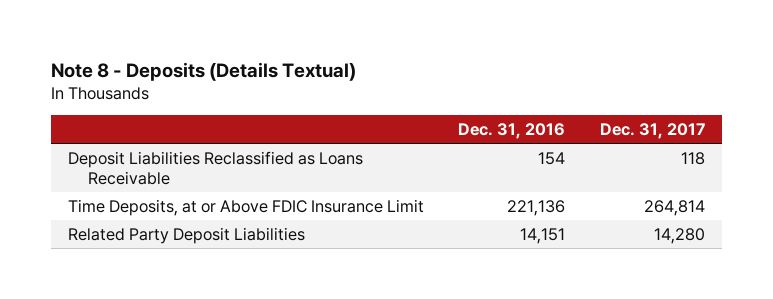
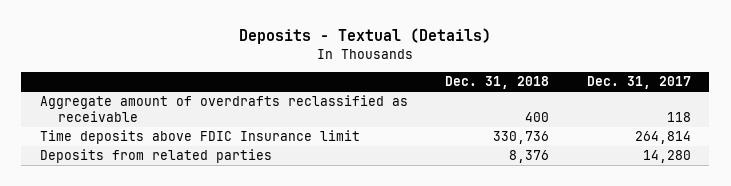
[50,61,356,81] Note 8 - Deposits (Details Textual) -> [239,28,492,45] Deposits - Textual (Details)
[458,123,566,140] Dec. 31, 2016 -> none
none -> [445,76,550,90] Dec. 31, 2018
[68,150,364,185] Deposit Liabilities Reclassified as Loans Receivable -> [40,95,409,123] Aggregate amount of overdrafts reclassified as receivable
[68,198,425,216] Time Deposits, at or Above FDIC Insurance Limit -> [40,130,361,145] Time deposits above FDIC Insurance limit
[68,226,306,244] Related Party Deposit Liabilities -> [40,149,273,164] Deposits from related parties

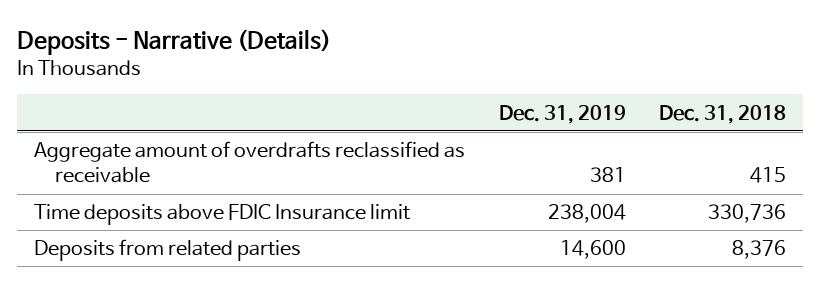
[239,28,492,45] Deposits - Textual (Details) -> [17,28,332,55] Deposits - Narrative (Details)
[586,76,691,90] Dec. 31, 2017 -> none
none -> [498,104,626,124] Dec. 31, 2019
[525,112,550,123] 400 -> [750,167,787,184] 415

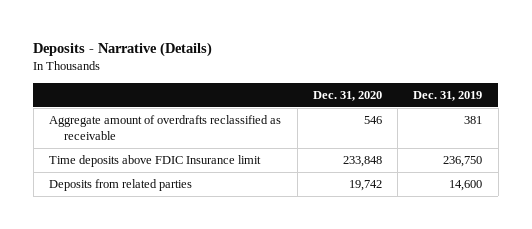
[659,104,787,124] Dec. 31, 2018 -> none
none -> [312,90,382,101] Dec. 31, 2020
[547,204,626,224] 238,004 -> [443,156,483,168] 236,750

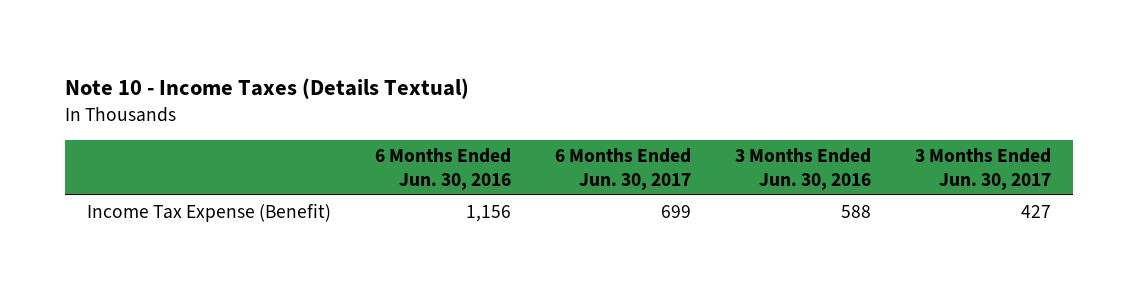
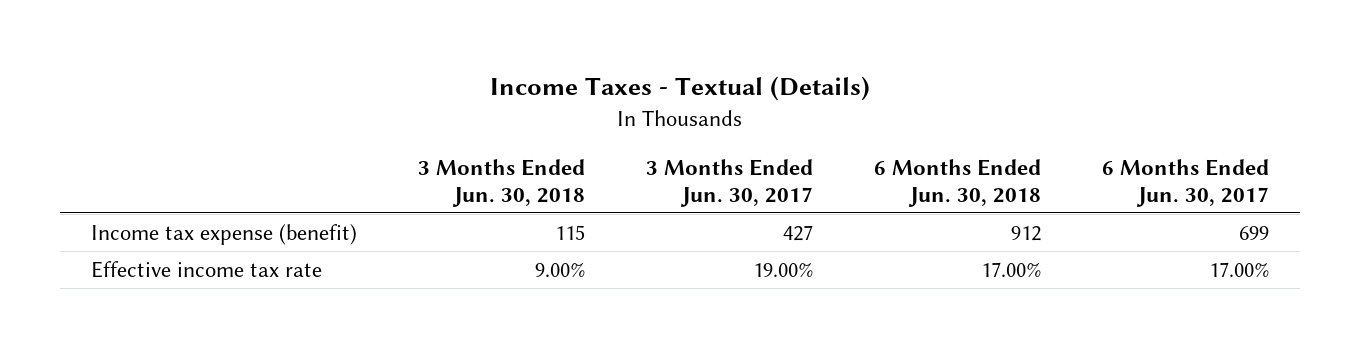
[64,77,469,99] Note 10 - Income Taxes (Details Textual) -> [490,76,871,102] Income Taxes - Textual (Details)
[374,148,511,191] 6 Months Ended Jun. 30, 2016 -> none
[734,148,871,191] 3 Months Ended Jun. 30, 2016 -> none
none -> [417,158,585,207] 3 Months Ended Jun. 30, 2018
none -> [874,158,1042,207] 6 Months Ended Jun. 30, 2018
[86,202,331,222] Income Tax Expense (Benefit) -> [90,223,357,245] Income tax expense (benefit)
none -> [90,260,322,278] Effective income tax rate

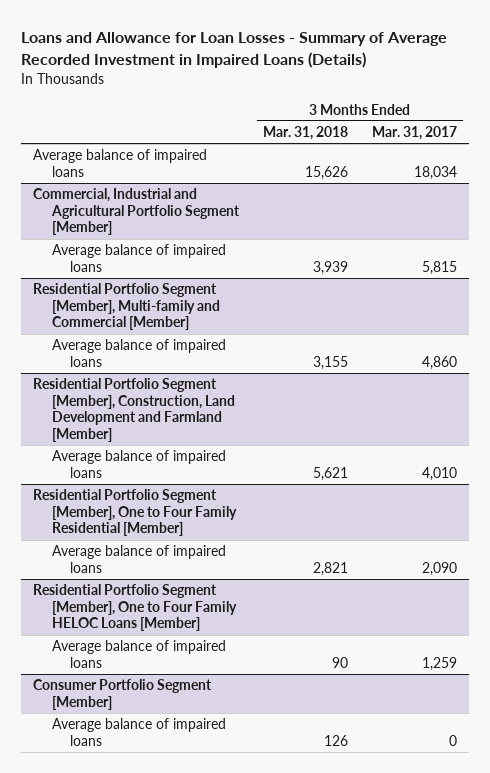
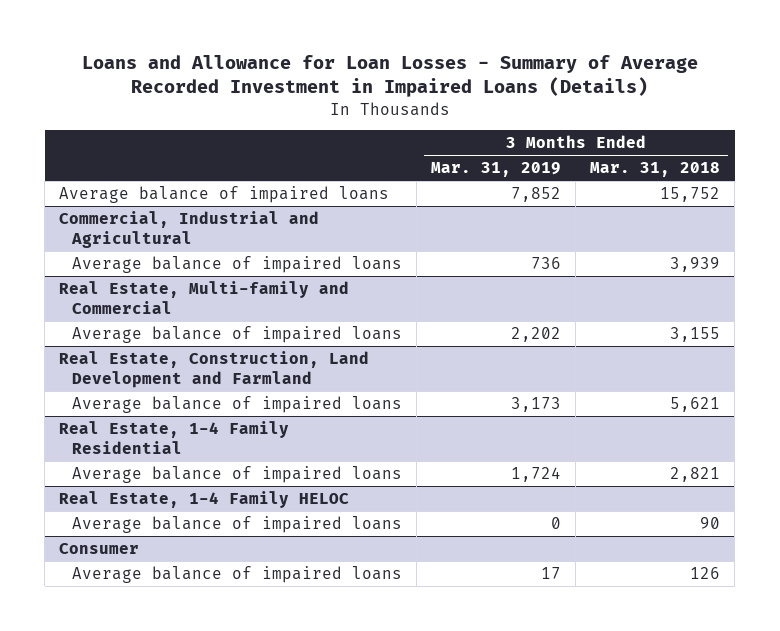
[372,126,458,141] Mar. 31, 2017 -> none
none -> [431,162,562,178] Mar. 31, 2019
[304,165,348,180] 15,626 -> [660,186,721,202] 15,752
[33,188,240,236] Commercial, Industrial and Agricultural Portfolio Segment [Member] -> [59,210,320,248] Commercial, Industrial and Agricultural
[33,283,220,331] Residential Portfolio Segment [Member], Multi-family and Commercial [Member] -> none
none -> [59,280,350,314] Real Estate, Multi-family and Commercial
[33,378,235,442] Residential Portfolio Segment [Member], Construction, Land Development and Farmland [Member] -> none
none -> [59,350,370,388] Real Estate, Construction, Land Development and Farmland
[33,489,237,537] Residential Portfolio Segment [Member], One to Four Family Residential [Member] -> none
none -> [59,420,290,454] Real Estate, 1-4 Family Residential
[33,584,237,632] Residential Portfolio Segment [Member], One to Four Family HELOC Loans [Member] -> none
none -> [59,490,350,508] Real Estate, 1-4 Family HELOC
[33,679,213,710] Consumer Portfolio Segment [Member] -> [59,542,140,554] Consumer

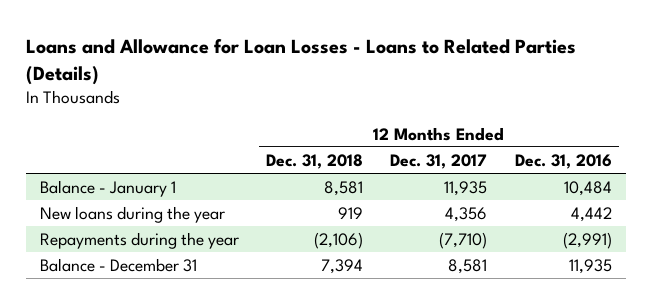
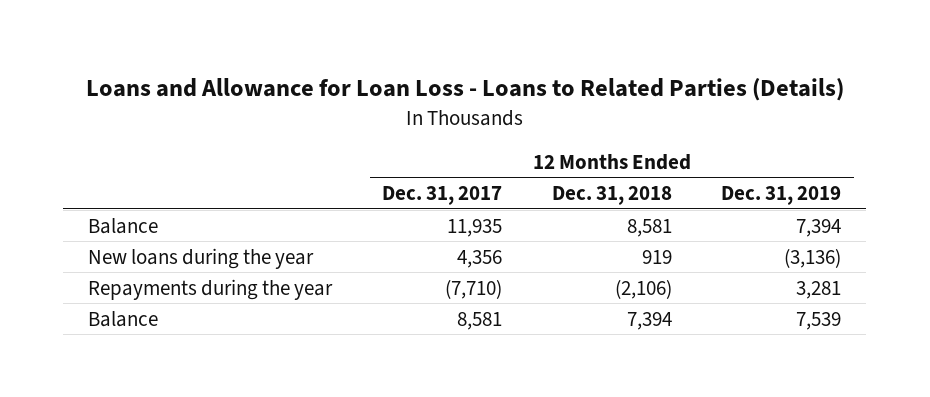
[25,38,576,85] Loans and Allowance for Loan Losses - Loans to Related Parties (Details) -> [85,78,844,102] Loans and Allowance for Loan Loss - Loans to Related Parties (Details)
[514,153,612,169] Dec. 31, 2016 -> none
none -> [721,186,842,206] Dec. 31, 2019
[39,179,176,197] Balance - January 1 -> [88,217,159,234] Balance
[39,257,197,272] Balance - December 31 -> [88,310,159,327] Balance

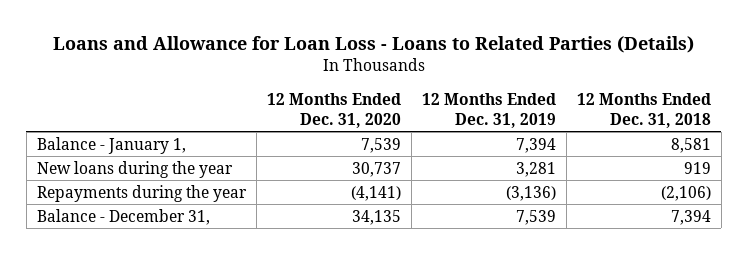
[381,186,502,206] Dec. 31, 2017 -> none
none -> [266,92,401,128] 12 Months Ended Dec. 31, 2020
[88,217,159,234] Balance -> [36,136,186,154] Balance - January 1,
[784,247,842,268] (3,136) -> [515,161,556,177] 3,281
[796,280,842,299] 3,281 -> [505,185,556,201] (3,136)
[88,310,159,327] Balance -> [36,208,210,225] Balance - December 31,

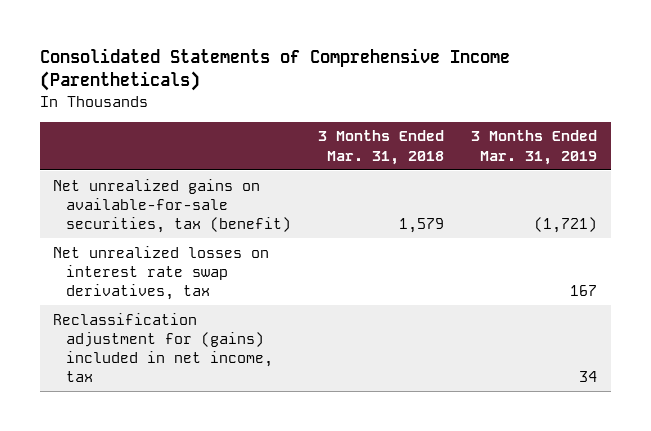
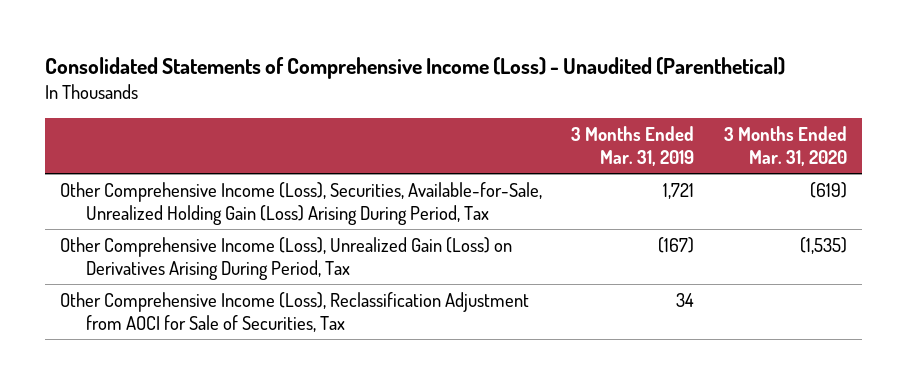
[39,48,510,92] Consolidated Statements of Comprehensive Income (Parentheticals) -> [44,56,785,79] Consolidated Statements of Comprehensive Income (Loss) - Unaudited (Parenthetical)
[318,130,445,165] 3 Months Ended Mar. 31, 2018 -> none
none -> [723,125,847,166] 3 Months Ended Mar. 31, 2020
[53,178,292,234] Net unrealized gains on available-for-sale securities, tax (benefit) -> [59,182,542,225] Other Comprehensive Income (Loss), Securities, Available-for-Sale, Unrealized Holding Gain (Loss) Arising During Period, Tax
[534,217,598,234] (1,721) -> [663,183,695,200] 1,721
[53,245,270,301] Net unrealized losses on interest rate swap derivatives, tax -> [59,237,512,280] Other Comprehensive Income (Loss), Unrealized Gain (Loss) on Derivatives Arising During Period, Tax
[570,285,598,297] 167 -> [658,237,695,254] (167)
[53,312,274,383] Reclassification adjustment for (gains) included in net income, tax -> [59,292,529,332] Other Comprehensive Income (Loss), Reclassification Adjustment from AOCI for Sale of Securities, Tax

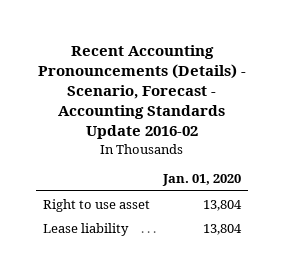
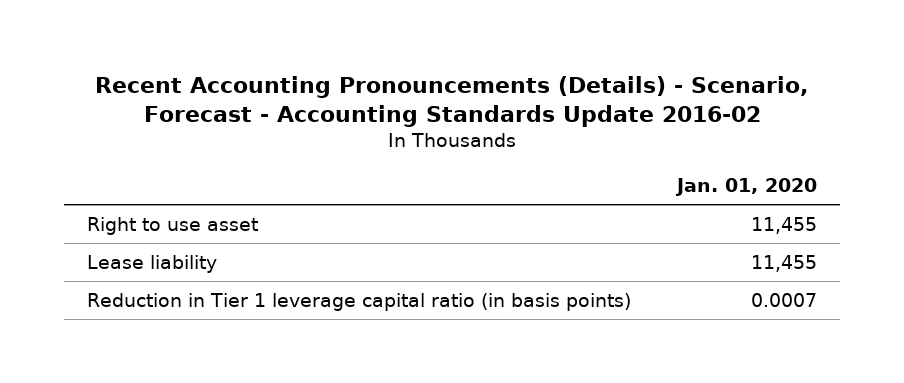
[203,199,243,211] 13,804 -> [750,216,817,234] 11,455
[203,223,243,235] 13,804 -> [750,254,817,272] 11,455
none -> [86,292,631,311] Reduction in Tier 1 leverage capital ratio (in basis points)

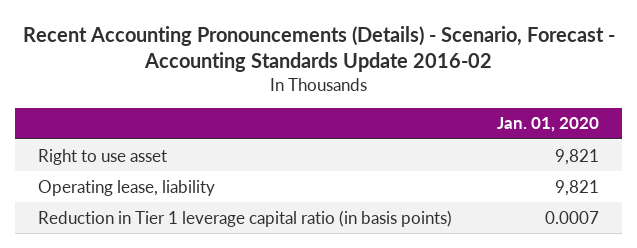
[750,216,817,234] 11,455 -> [555,148,600,165] 9,821
[86,254,217,273] Lease liability -> [38,179,216,196] Operating lease, liability
[750,254,817,272] 11,455 -> [555,179,600,196] 9,821

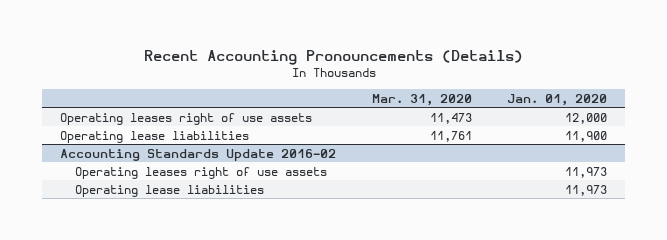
[22,25,615,72] Recent Accounting Pronouncements (Details) - Scenario, Forecast - Accounting Standards Update 2016-02 -> [143,49,523,65] Recent Accounting Pronouncements (Details)
none -> [371,93,472,106] Mar. 31, 2020
[38,209,453,227] Reduction in Tier 1 leverage capital ratio (in basis points) -> none
[38,148,168,165] Right to use asset -> [59,112,312,125] Operating leases right of use assets
[555,148,600,165] 9,821 -> [565,112,608,124] 12,000
[38,179,216,196] Operating lease, liability -> [59,130,249,143] Operating lease liabilities
[555,179,600,196] 9,821 -> [565,130,608,142] 11,900
none -> [59,148,336,161] Accounting Standards Update 2016-02
none -> [75,166,328,179] Operating leases right of use assets
none -> [75,184,265,197] Operating lease liabilities

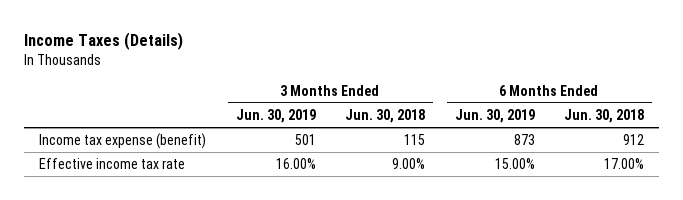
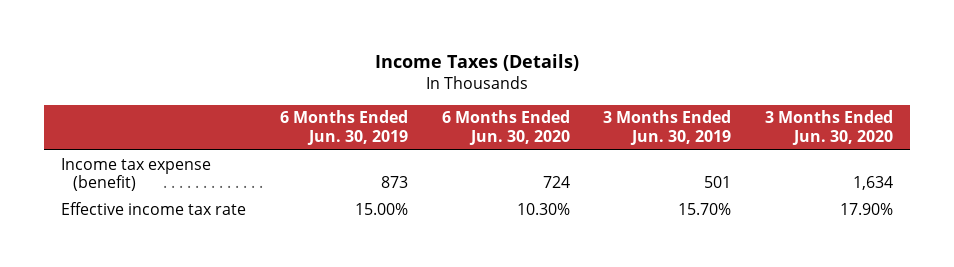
[345,108,426,123] Jun. 30, 2018 -> none
[564,108,645,123] Jun. 30, 2018 -> none
none -> [441,110,570,145] 6 Months Ended Jun. 30, 2020
none -> [764,110,893,145] 3 Months Ended Jun. 30, 2020
[275,158,316,170] 16.00% -> [678,202,732,215] 15.70%

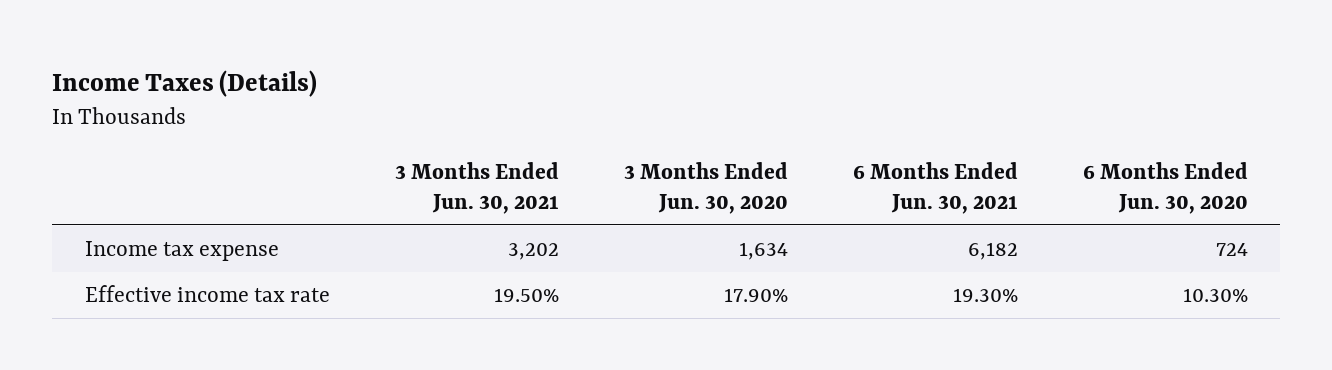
[279,110,408,145] 6 Months Ended Jun. 30, 2019 -> none
[603,110,732,145] 3 Months Ended Jun. 30, 2019 -> none
none -> [394,162,559,215] 3 Months Ended Jun. 30, 2021
none -> [852,162,1018,215] 6 Months Ended Jun. 30, 2021
[61,157,212,192] Income tax expense (benefit) -> [84,240,279,261] Income tax expense

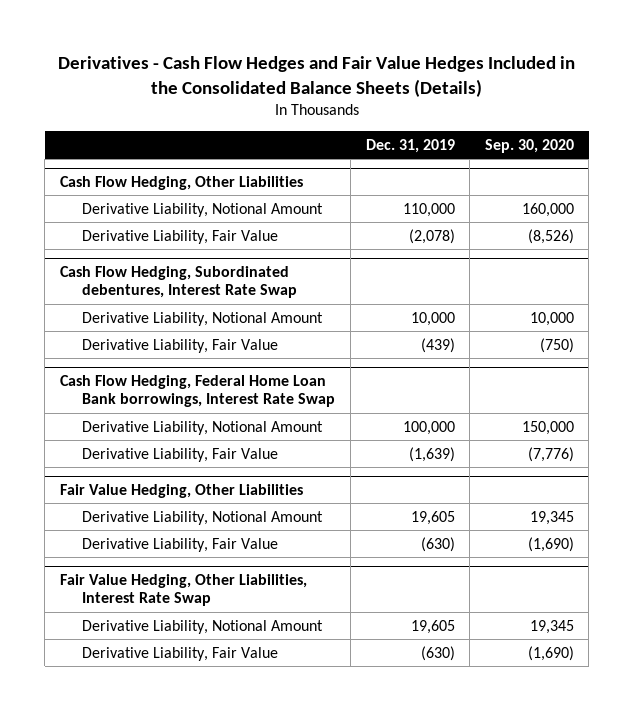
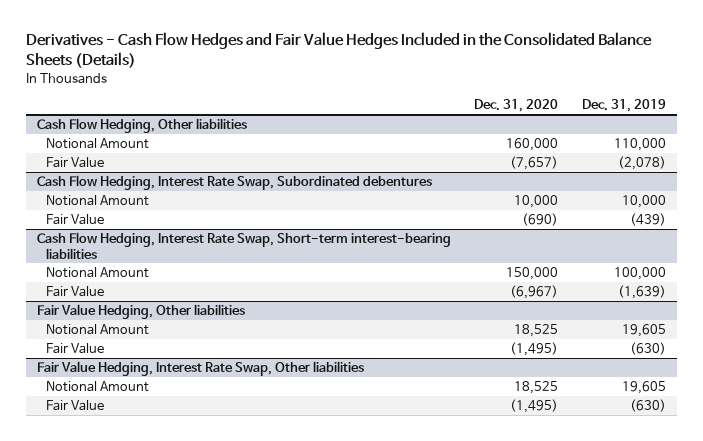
[484,138,574,153] Sep. 30, 2020 -> none
none -> [474,99,559,113] Dec. 31, 2020
[59,374,336,408] Cash Flow Hedging, Federal Home Loan Bank borrowings, Interest Rate Swap -> none
[59,175,303,190] Cash Flow Hedging, Other Liabilities -> [37,118,248,134] Cash Flow Hedging, Other liabilities
[82,202,324,217] Derivative Liability, Notional Amount -> [46,138,150,150] Notional Amount
[82,229,279,244] Derivative Liability, Fair Value -> [46,157,105,169] Fair Value
[59,265,298,299] Cash Flow Hedging, Subordinated debentures, Interest Rate Swap -> [37,175,433,191] Cash Flow Hedging, Interest Rate Swap, Subordinated debentures
[82,311,324,326] Derivative Liability, Notional Amount -> [46,195,150,207] Notional Amount
[82,338,279,353] Derivative Liability, Fair Value -> [46,214,105,226] Fair Value
none -> [37,232,452,259] Cash Flow Hedging, Interest Rate Swap, Short-term interest-bearing liabilities
[82,420,324,435] Derivative Liability, Notional Amount -> [46,267,150,279] Notional Amount
[82,447,279,462] Derivative Liability, Fair Value -> [46,286,105,298] Fair Value
[59,483,303,498] Fair Value Hedging, Other Liabilities -> [37,304,246,320] Fair Value Hedging, Other liabilities
[82,510,324,525] Derivative Liability, Notional Amount -> [46,324,150,336] Notional Amount
[82,537,279,552] Derivative Liability, Fair Value -> [46,343,105,355] Fair Value
[59,573,307,607] Fair Value Hedging, Other Liabilities, Interest Rate Swap -> [37,361,365,377] Fair Value Hedging, Interest Rate Swap, Other liabilities
[82,619,324,634] Derivative Liability, Notional Amount -> [46,381,150,393] Notional Amount
[82,646,279,661] Derivative Liability, Fair Value -> [46,400,105,412] Fair Value

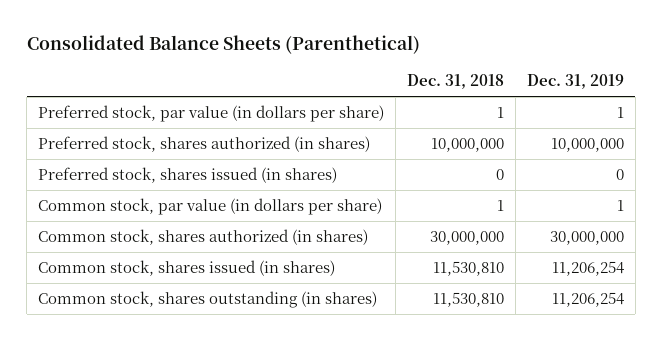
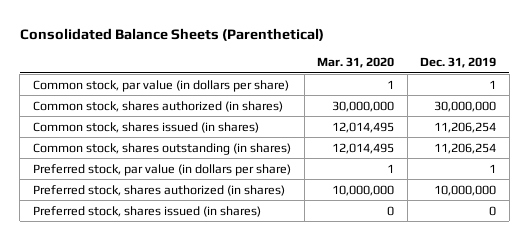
[407,74,505,90] Dec. 31, 2018 -> none
none -> [317,57,395,69] Mar. 31, 2020
[38,104,385,122] Preferred stock, par value (in dollars per share) -> [33,163,292,176] Preferred stock, par value (in dollars per share)
[38,135,371,152] Preferred stock, shares authorized (in shares) -> [33,184,286,196] Preferred stock, shares authorized (in shares)
[38,166,338,183] Preferred stock, shares issued (in shares) -> [33,205,262,217] Preferred stock, shares issued (in shares)

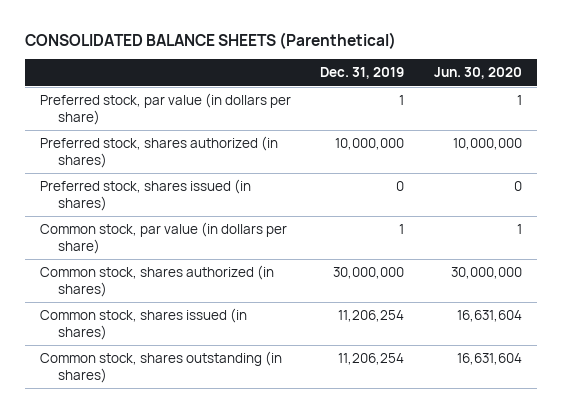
[19,28,324,42] Consolidated Balance Sheets (Parenthetical) -> [25,31,397,49] CONSOLIDATED BALANCE SHEETS (Parenthetical)
[317,57,395,69] Mar. 31, 2020 -> none
none -> [434,67,523,80] Jun. 30, 2020
[33,163,292,176] Preferred stock, par value (in dollars per share) -> [39,93,291,125] Preferred stock, par value (in dollars per share)
[33,184,286,196] Preferred stock, shares authorized (in shares) -> [39,136,278,168] Preferred stock, shares authorized (in shares)
[33,205,262,217] Preferred stock, shares issued (in shares) -> [39,179,251,211] Preferred stock, shares issued (in shares)

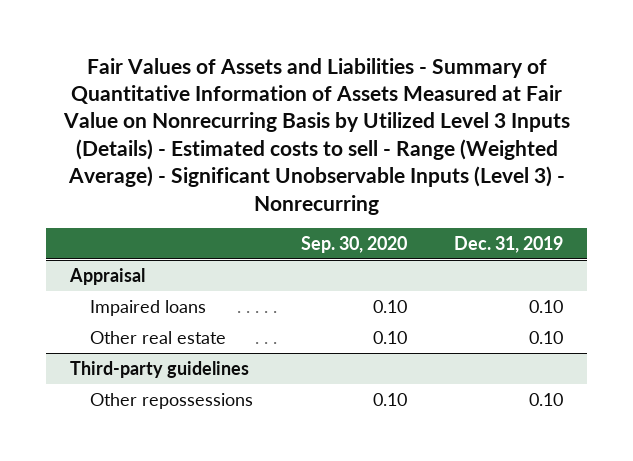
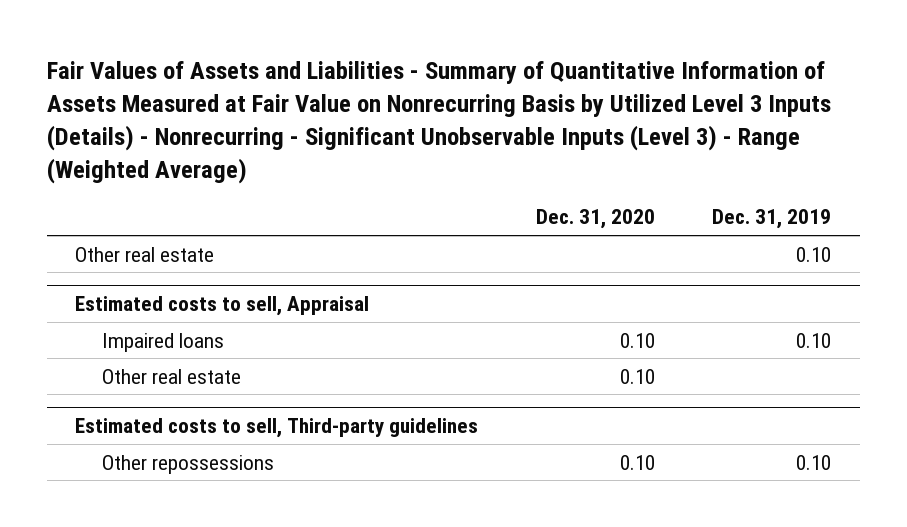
[62,57,570,215] Fair Values of Assets and Liabilities - Summary of Quantitative Information of Assets Measured at Fair Value on Nonrecurring Basis by Utilized Level 3 Inputs (Details) - Estimated costs to sell - Range (Weighted Average) - Significant Unobservable Inputs (Level 3) - Nonrecurring -> [46,61,831,184] Fair Values of Assets and Liabilities - Summary of Quantitative Information of Assets Measured at Fair Value on Nonrecurring Basis by Utilized Level 3 Inputs (Details) - Nonrecurring - Significant Unobservable Inputs (Level 3) - Range (Weighted Average)
[300,235,407,253] Sep. 30, 2020 -> none
none -> [535,209,655,230] Dec. 31, 2020
[69,267,146,285] Appraisal -> none
[90,299,207,316] Impaired loans -> none
[70,360,250,378] Third-party guidelines -> none
none -> [75,295,370,316] Estimated costs to sell, Appraisal
none -> [101,332,224,352] Impaired loans
none -> [101,368,241,384] Other real estate
none -> [75,417,479,438] Estimated costs to sell, Third-party guidelines

